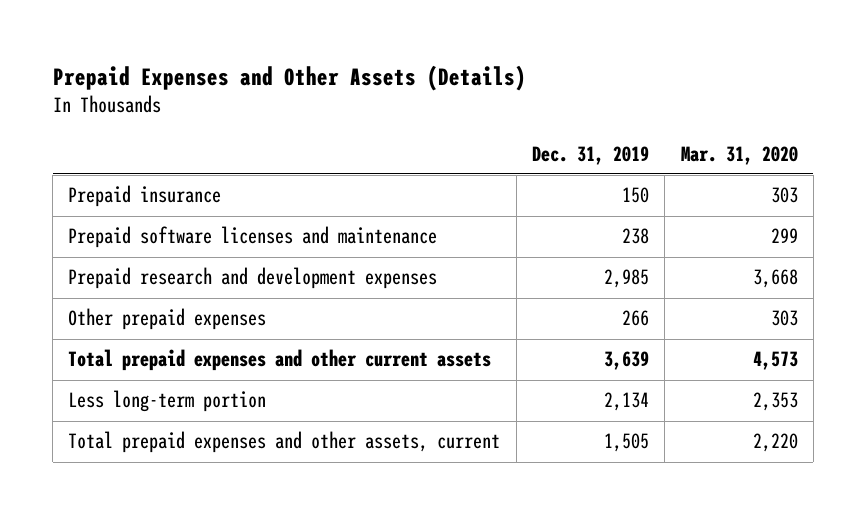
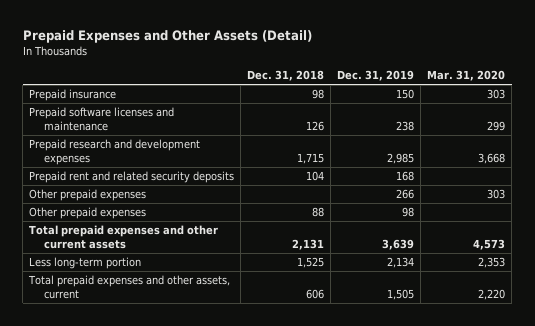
[52,64,526,91] Prepaid Expenses and Other Assets (Details) -> [22,29,312,43] Prepaid Expenses and Other Assets (Detail)
none -> [247,70,325,82] Dec. 31, 2018
none -> [29,171,235,184] Prepaid rent and related security deposits
none -> [29,207,147,220] Other prepaid expenses

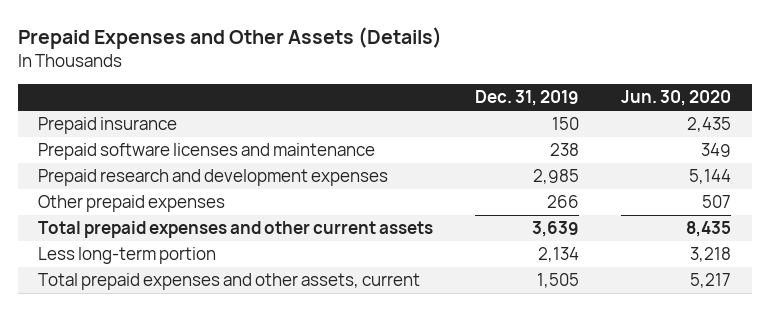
[22,29,312,43] Prepaid Expenses and Other Assets (Detail) -> [17,26,442,49] Prepaid Expenses and Other Assets (Details)
[247,70,325,82] Dec. 31, 2018 -> none
[427,70,506,82] Mar. 31, 2020 -> none
none -> [620,90,731,107] Jun. 30, 2020
[29,171,235,184] Prepaid rent and related security deposits -> none
[29,207,147,220] Other prepaid expenses -> none

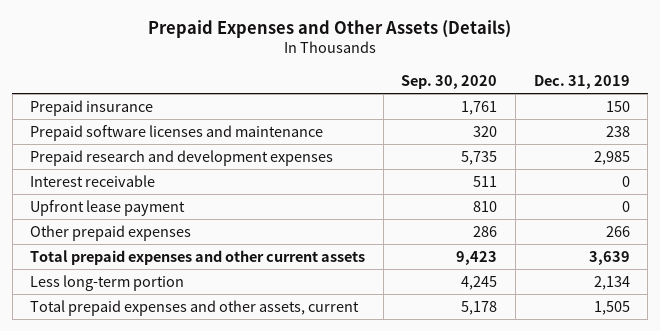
[620,90,731,107] Jun. 30, 2020 -> none
none -> [401,74,498,89] Sep. 30, 2020
none -> [30,174,156,187] Interest receivable
none -> [30,199,186,216] Upfront lease payment

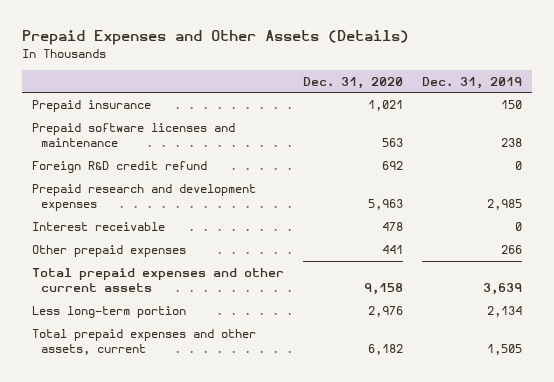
[401,74,498,89] Sep. 30, 2020 -> none
none -> [302,76,403,89] Dec. 31, 2020
none -> [31,160,207,173] Foreign R&D credit refund
[30,199,186,216] Upfront lease payment -> none

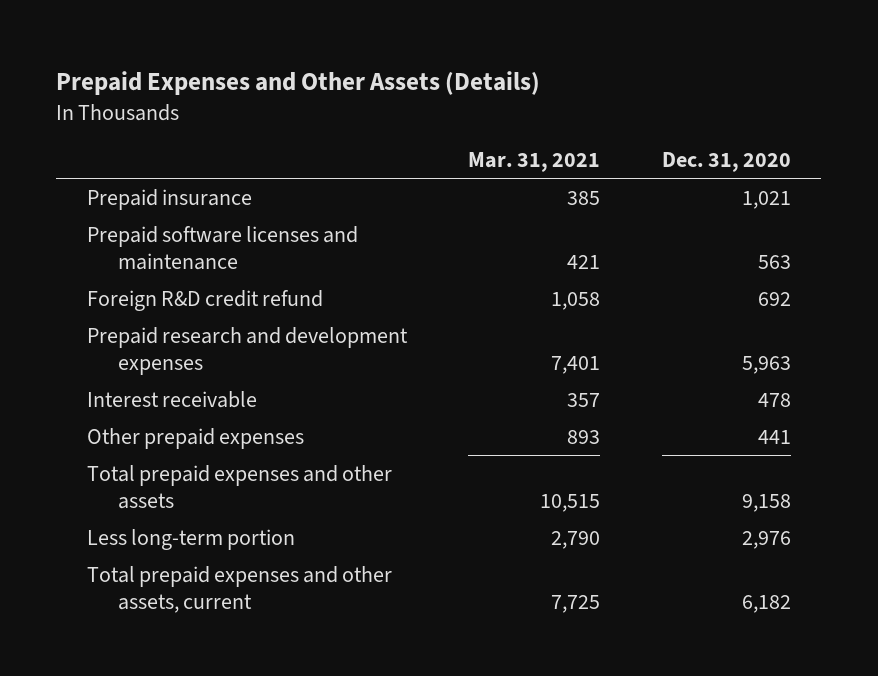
[422,76,523,89] Dec. 31, 2019 -> none
none -> [468,152,601,173] Mar. 31, 2021
[31,267,284,293] Total prepaid expenses and other current assets -> [87,464,393,510] Total prepaid expenses and other assets

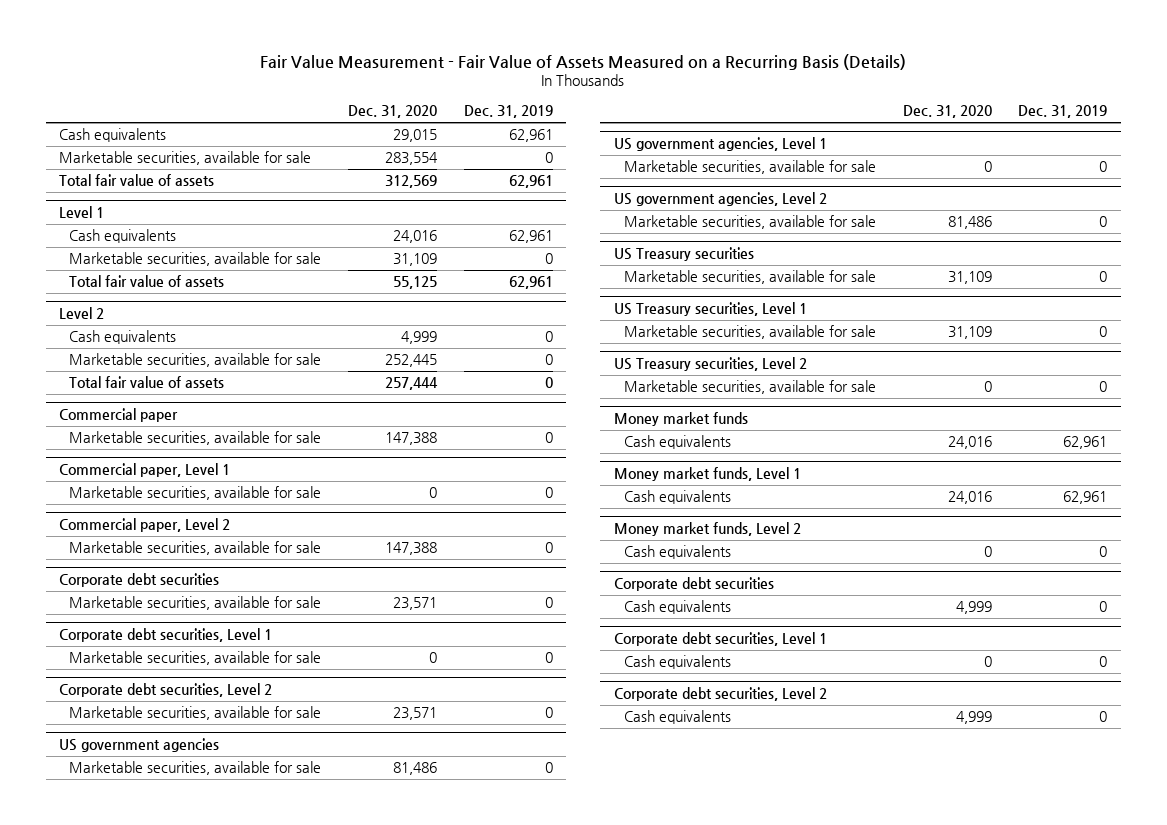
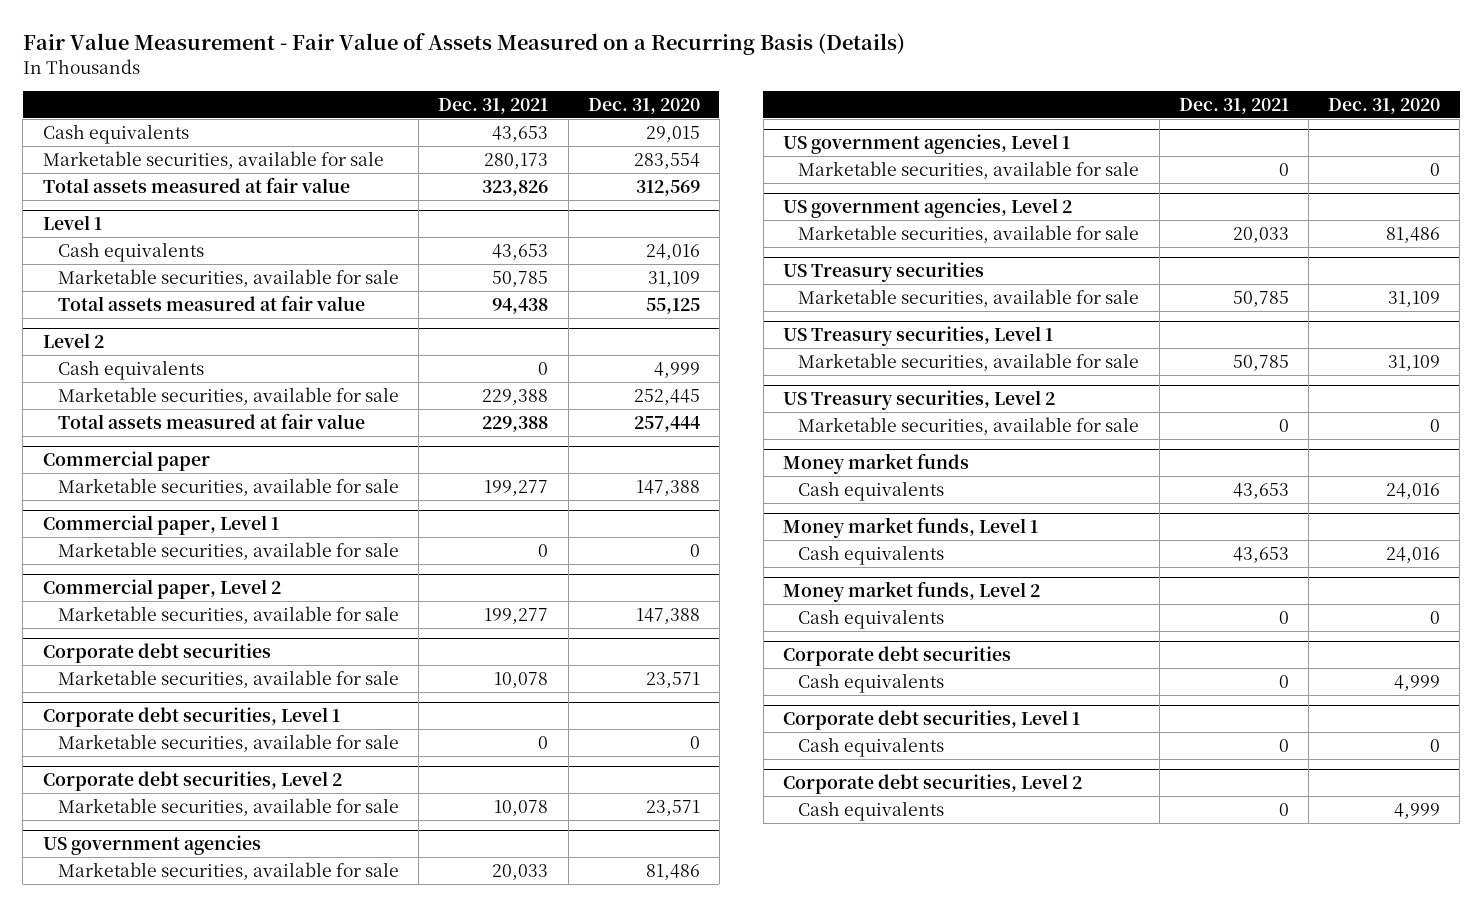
[463,105,553,119] Dec. 31, 2019 -> none
none -> [438,98,549,115] Dec. 31, 2021
[59,174,215,187] Total fair value of assets -> [42,176,350,193] Total assets measured at fair value
[69,275,225,288] Total fair value of assets -> [58,294,366,311] Total assets measured at fair value
[69,376,225,389] Total fair value of assets -> [58,412,366,429] Total assets measured at fair value

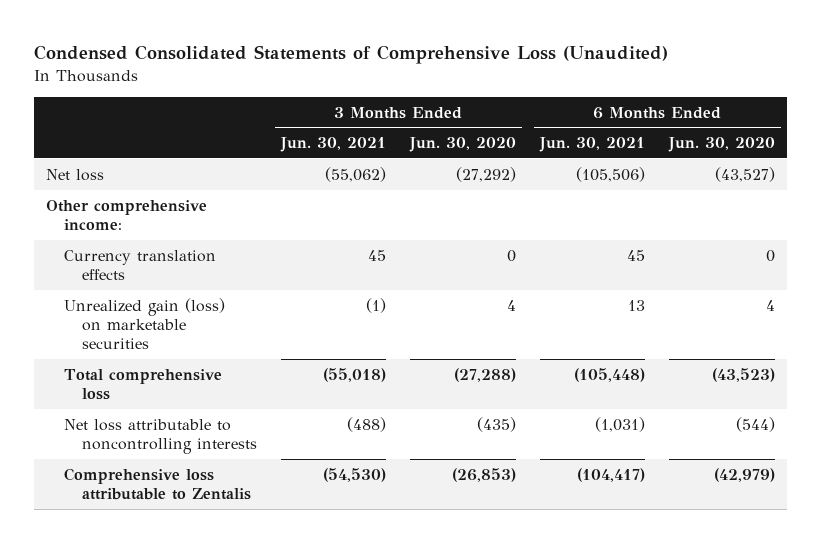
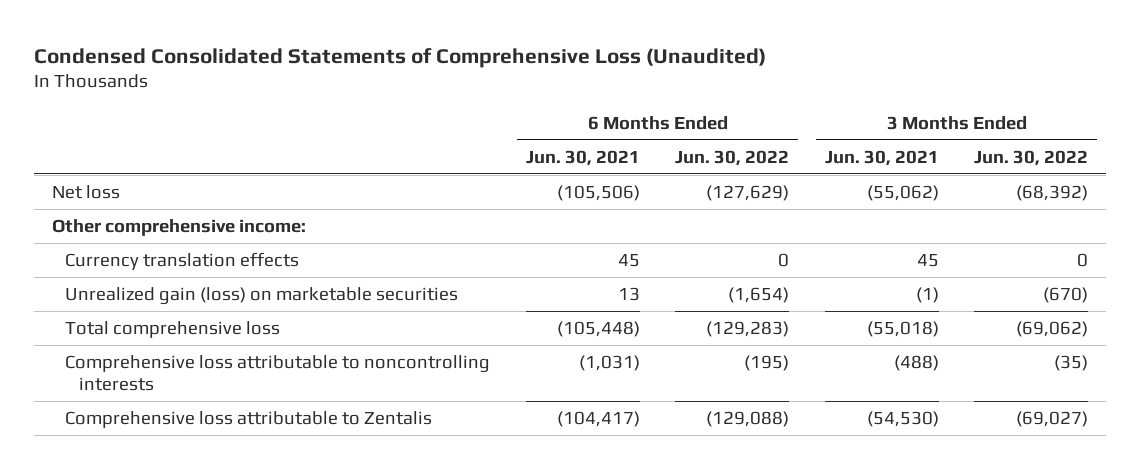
[408,137,516,153] Jun. 30, 2020 -> none
[667,137,775,153] Jun. 30, 2020 -> none
none -> [675,149,790,166] Jun. 30, 2022
none -> [974,149,1089,166] Jun. 30, 2022
[63,418,257,455] Net loss attributable to noncontrolling interests -> [65,355,491,391] Comprehensive loss attributable to noncontrolling interests

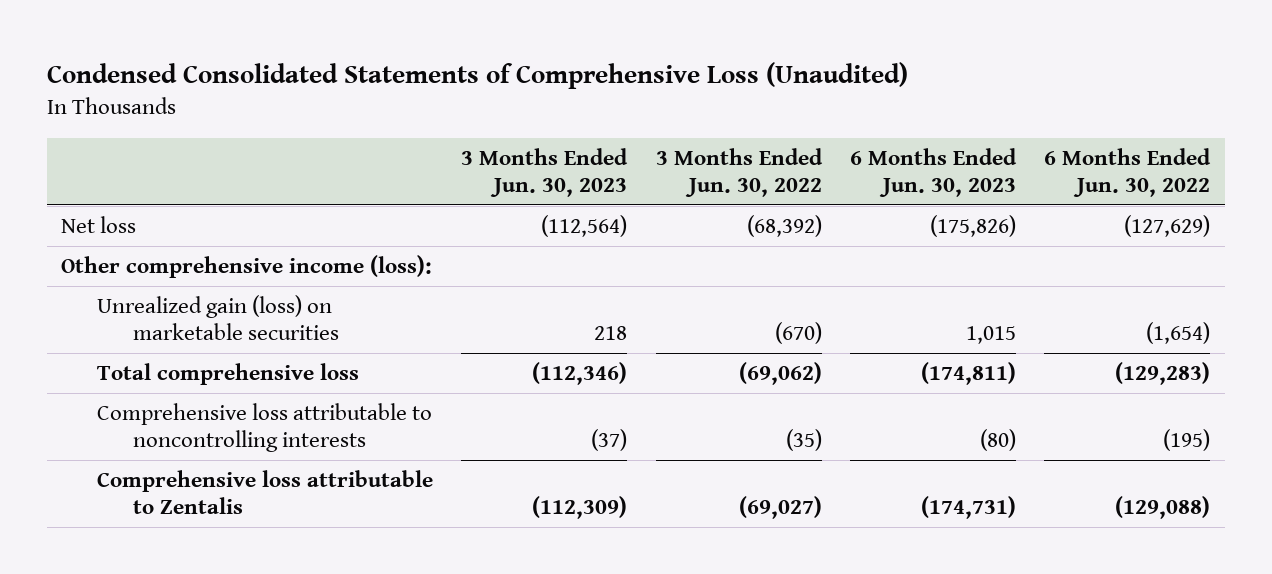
[525,149,640,166] Jun. 30, 2021 -> none
[824,149,939,166] Jun. 30, 2021 -> none
none -> [461,147,629,197] 3 Months Ended Jun. 30, 2023
none -> [850,147,1018,197] 6 Months Ended Jun. 30, 2023
[65,252,300,271] Currency translation effects -> none
[51,219,306,237] Other comprehensive income: -> [61,255,433,279] Other comprehensive income (loss):

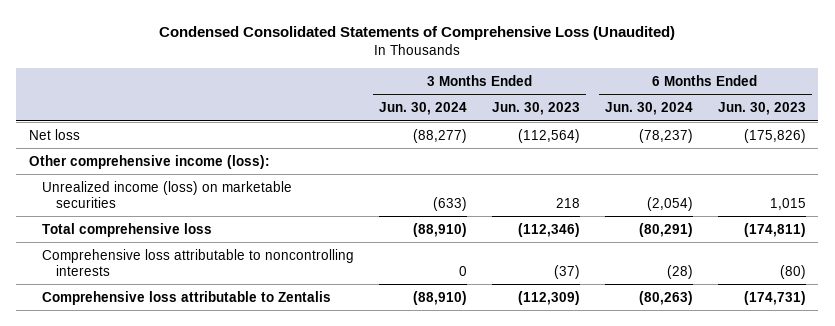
[655,147,823,197] 3 Months Ended Jun. 30, 2022 -> none
[1044,147,1212,197] 6 Months Ended Jun. 30, 2022 -> none
none -> [379,102,468,116] Jun. 30, 2024
none -> [604,102,693,116] Jun. 30, 2024
[97,295,339,341] Unrealized gain (loss) on marketable securities -> [42,180,293,208] Unrealized income (loss) on marketable securities

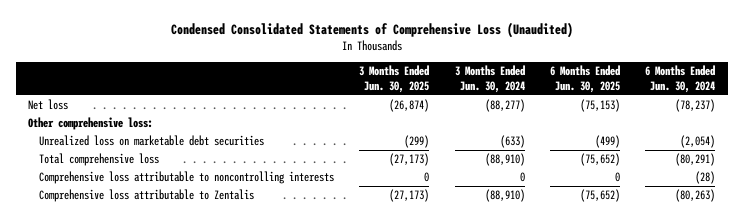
[492,102,581,116] Jun. 30, 2023 -> none
[717,102,806,116] Jun. 30, 2023 -> none
none -> [359,65,430,94] 3 Months Ended Jun. 30, 2025
none -> [550,65,621,94] 6 Months Ended Jun. 30, 2025
[28,154,270,169] Other comprehensive income (loss): -> [28,117,154,131] Other comprehensive loss:
[42,180,293,208] Unrealized income (loss) on marketable securities -> [39,135,265,147] Unrealized loss on marketable debt securities

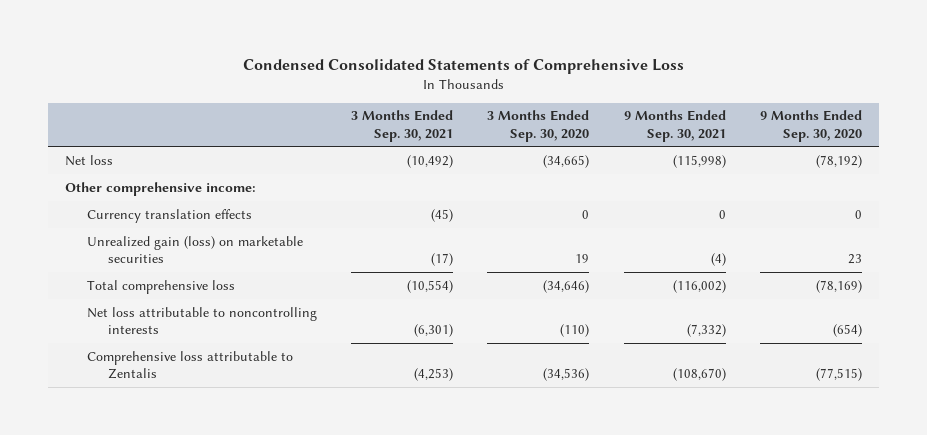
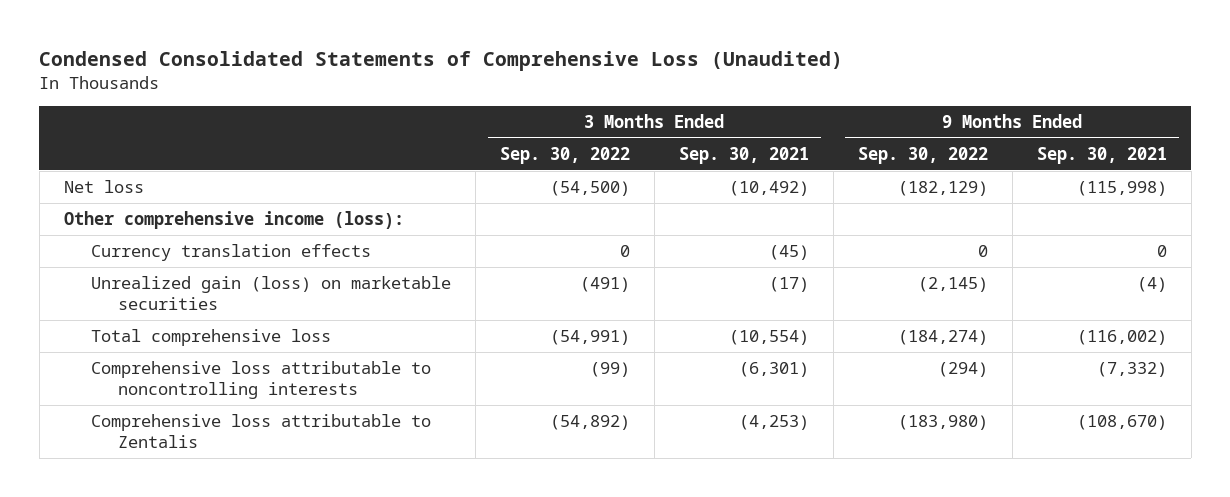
[242,58,684,74] Condensed Consolidated Statements of Comprehensive Loss -> [39,50,844,71] Condensed Consolidated Statements of Comprehensive Loss (Unaudited)
[487,110,590,142] 3 Months Ended Sep. 30, 2020 -> none
[760,110,863,142] 9 Months Ended Sep. 30, 2020 -> none
none -> [499,147,630,165] Sep. 30, 2022
none -> [857,147,988,165] Sep. 30, 2022
[65,181,257,196] Other comprehensive income: -> [63,211,404,230] Other comprehensive income (loss):
[86,306,317,335] Net loss attributable to noncontrolling interests -> [90,361,431,399] Comprehensive loss attributable to noncontrolling interests

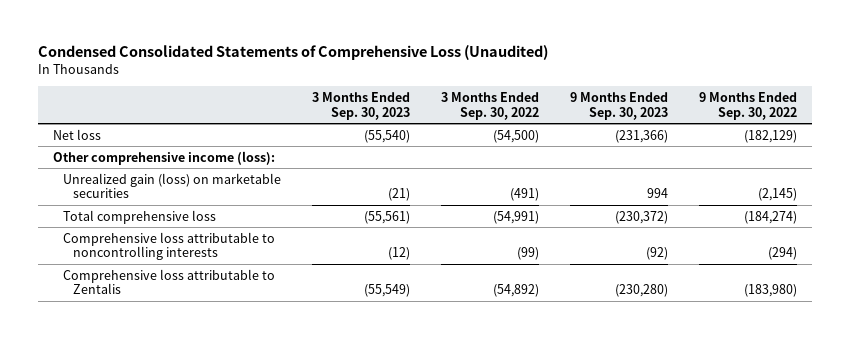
[678,147,809,165] Sep. 30, 2021 -> none
[1036,147,1167,165] Sep. 30, 2021 -> none
none -> [312,92,411,120] 3 Months Ended Sep. 30, 2023
none -> [569,92,668,120] 9 Months Ended Sep. 30, 2023
[90,244,371,262] Currency translation effects -> none

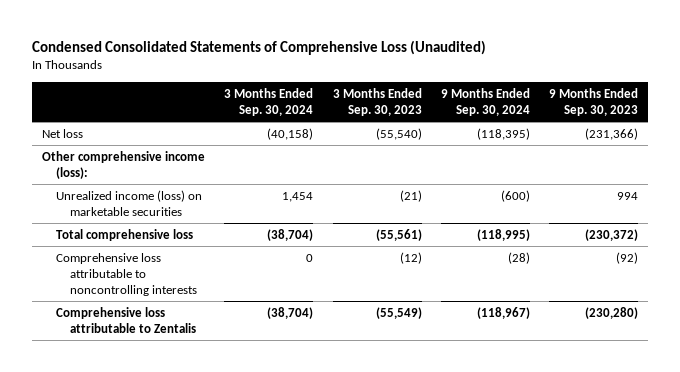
[440,92,539,120] 3 Months Ended Sep. 30, 2022 -> none
[698,92,797,120] 9 Months Ended Sep. 30, 2022 -> none
none -> [224,88,314,117] 3 Months Ended Sep. 30, 2024
none -> [440,88,530,117] 9 Months Ended Sep. 30, 2024
[63,172,282,199] Unrealized gain (loss) on marketable securities -> [55,189,202,216] Unrealized income (loss) on marketable securities

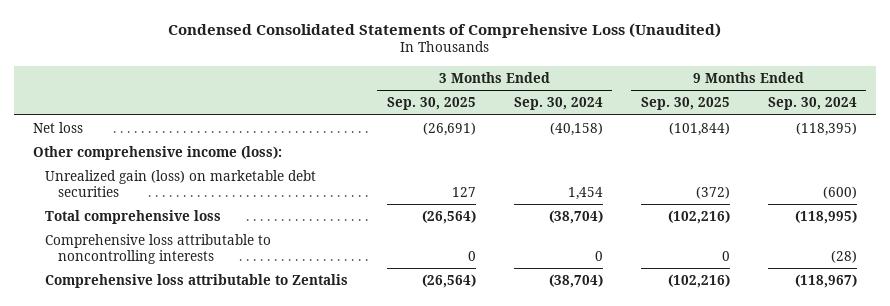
[332,88,422,117] 3 Months Ended Sep. 30, 2023 -> none
[549,88,639,117] 9 Months Ended Sep. 30, 2023 -> none
none -> [386,97,476,111] Sep. 30, 2025
none -> [640,97,730,111] Sep. 30, 2025
[55,189,202,216] Unrealized income (loss) on marketable securities -> [45,169,317,197] Unrealized gain (loss) on marketable debt securities

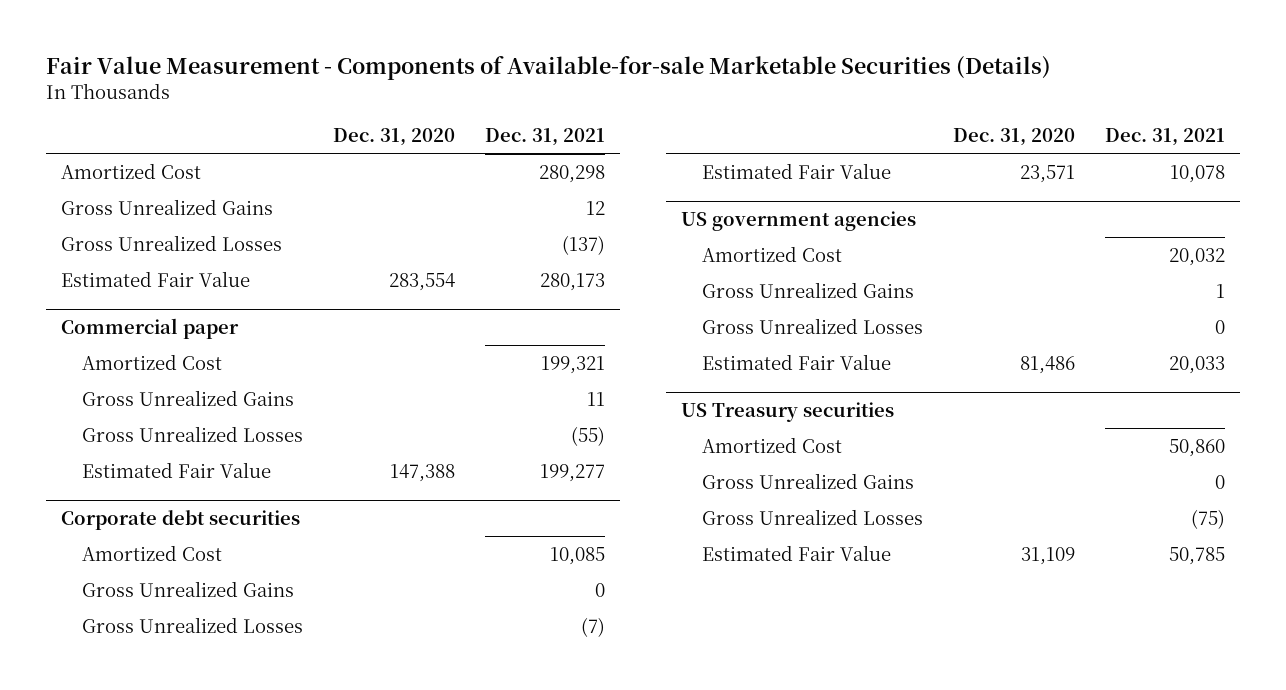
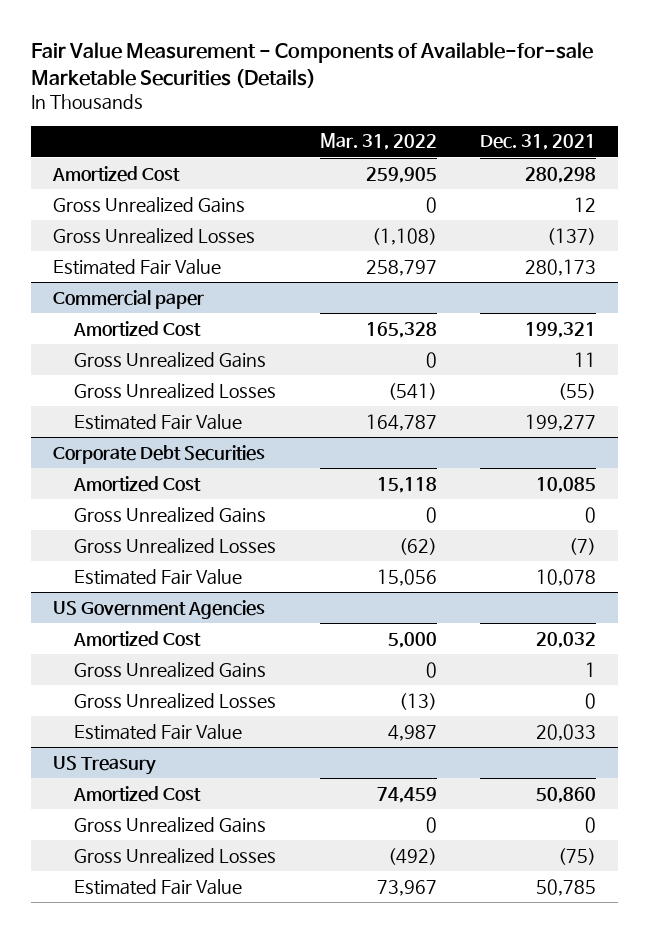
[332,128,455,147] Dec. 31, 2020 -> none
none -> [319,133,437,151] Mar. 31, 2022
[60,510,300,531] Corporate debt securities -> [53,444,266,464] Corporate Debt Securities
[681,211,917,232] US government agencies -> [53,599,266,619] US Government Agencies
[681,402,895,423] US Treasury securities -> [53,755,157,775] US Treasury

